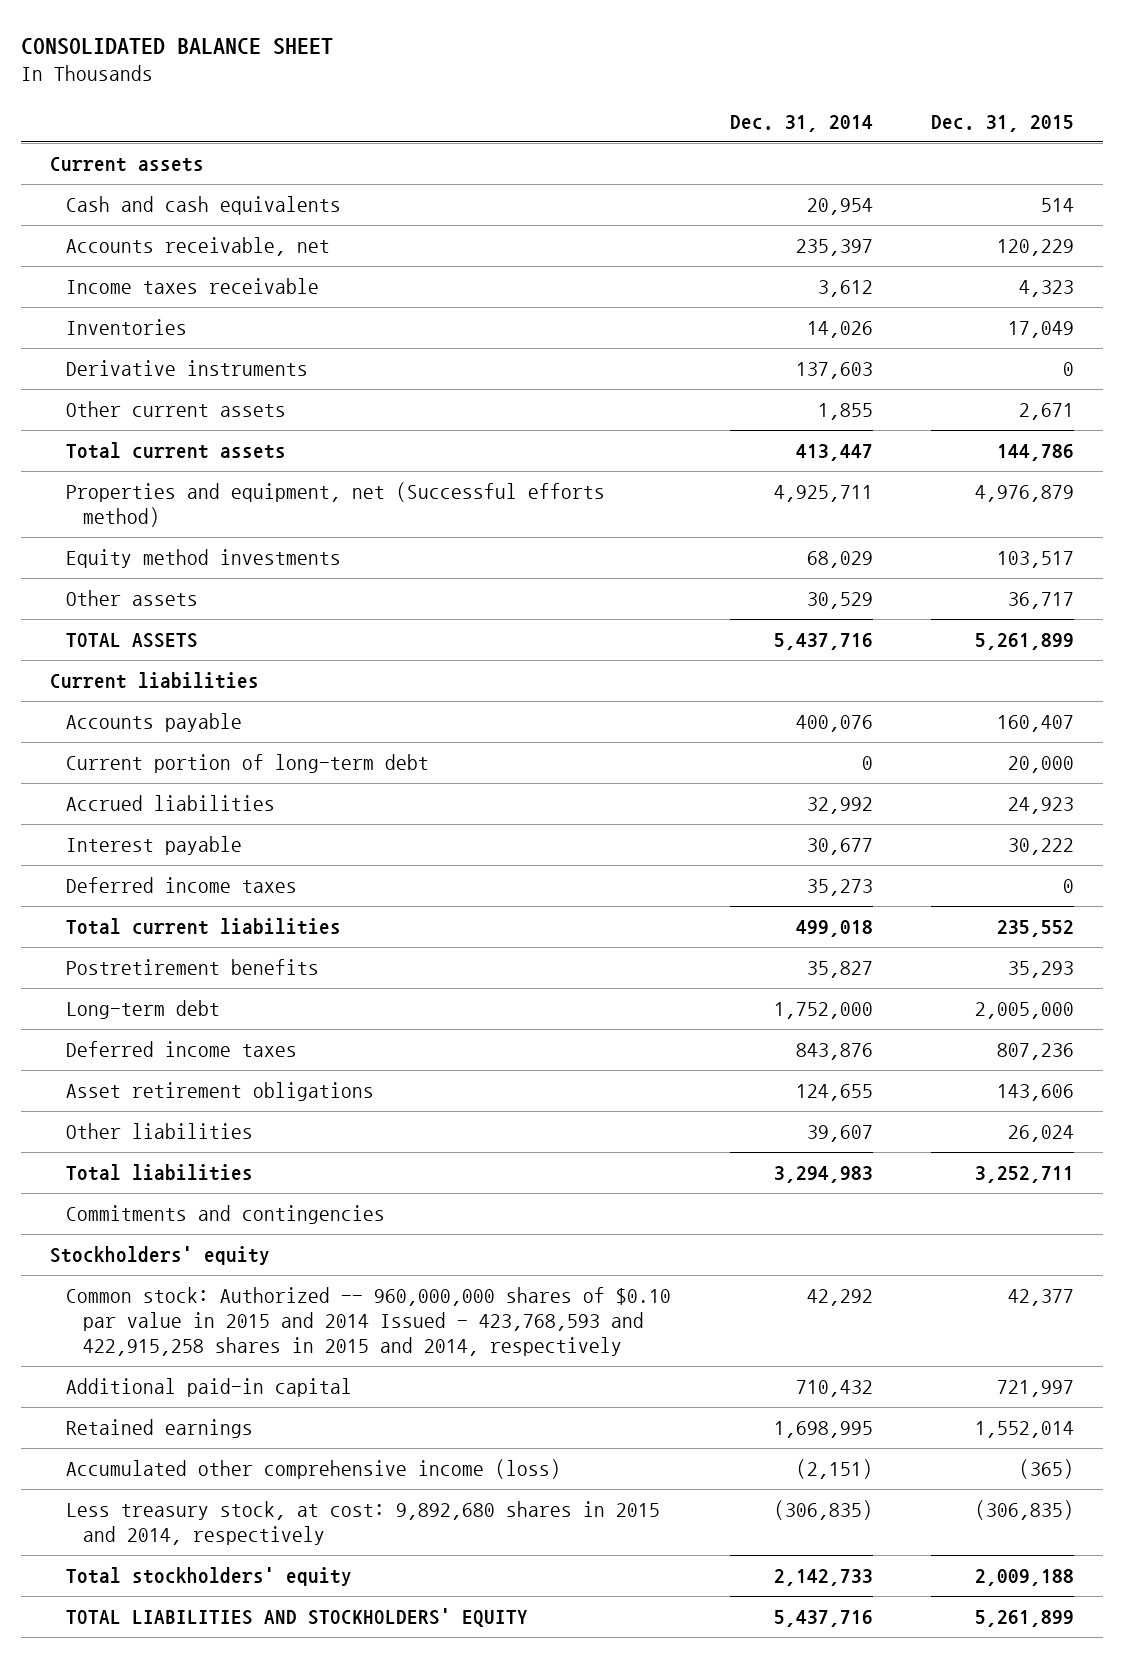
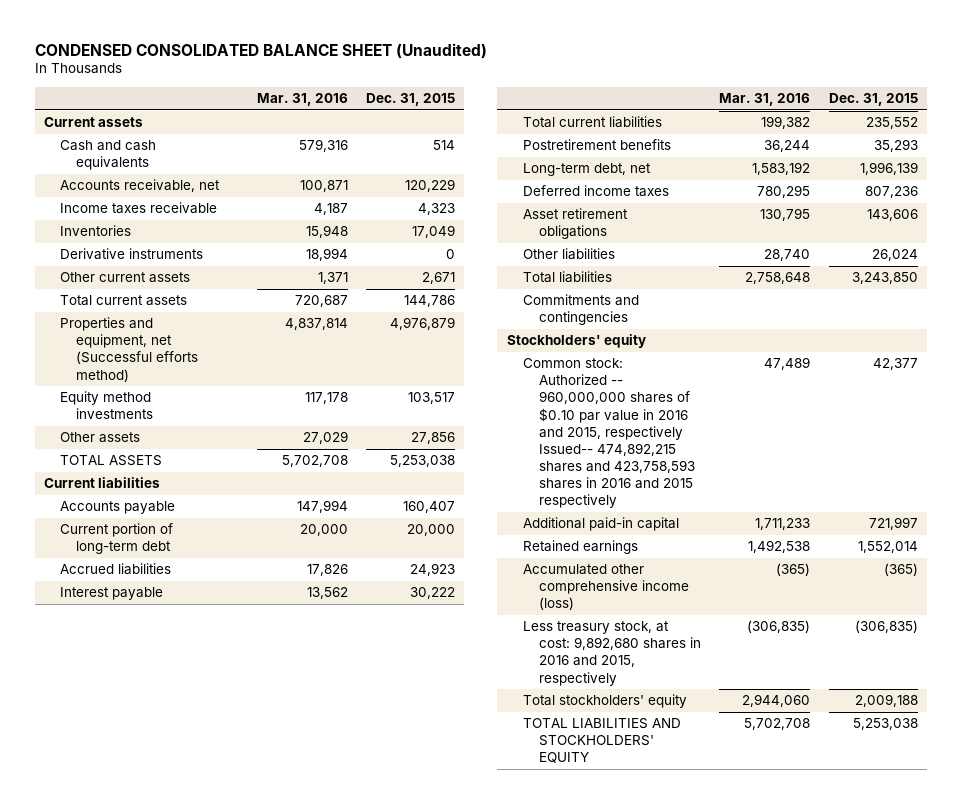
[20,37,333,55] CONSOLIDATED BALANCE SHEET -> [34,42,487,59] CONDENSED CONSOLIDATED BALANCE SHEET (Unaudited)
[729,114,873,132] Dec. 31, 2014 -> none
none -> [256,93,348,107] Mar. 31, 2016
[1008,592,1075,610] 36,717 -> [411,432,456,445] 27,856
[975,633,1075,651] 5,261,899 -> [390,455,456,468] 5,253,038
[66,877,298,894] Deferred income taxes -> none
[66,1000,221,1020] Long-term debt -> [522,163,651,177] Long-term debt, net
[975,1002,1075,1020] 2,005,000 -> [859,162,918,176] 1,996,139
[975,1166,1075,1184] 3,252,711 -> [851,272,918,285] 3,243,850
[66,1287,672,1356] Common stock: Authorized -- 960,000,000 shares of $0.10 par value in 2015 and 2014 Issued - 423,768,593 and 422,915,258 shares in 2015 and 2014, respectively -> [522,358,695,509] Common stock: Authorized -- 960,000,000 shares of $0.10 par value in 2016 and 2015, respectively Issued-- 474,892,215 shares and 423,758,593 shares in 2016 and 2015 respectively
[66,1501,661,1545] Less treasury stock, at cost: 9,892,680 shares in 2015 and 2014, respectively -> [522,621,701,686] Less treasury stock, at cost: 9,892,680 shares in 2016 and 2015, respectively
[975,1610,1075,1628] 5,261,899 -> [852,718,918,731] 5,253,038

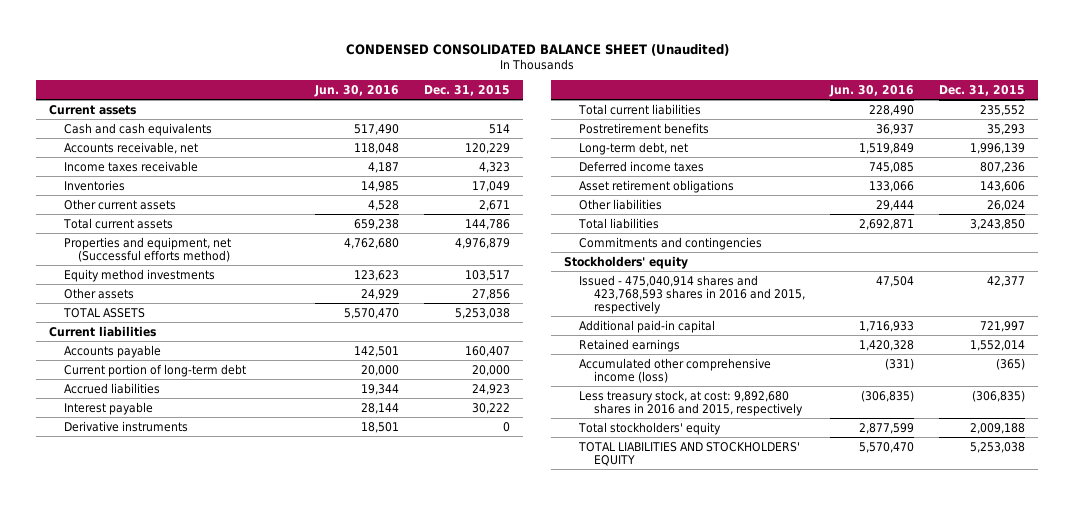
[256,93,348,107] Mar. 31, 2016 -> none
none -> [313,85,399,98] Jun. 30, 2016
[60,248,204,261] Derivative instruments -> [63,420,188,432] Derivative instruments
[522,358,695,509] Common stock: Authorized -- 960,000,000 shares of $0.10 par value in 2016 and 2015, respectively Issued-- 474,892,215 shares and 423,758,593 shares in 2016 and 2015 respectively -> [578,274,805,314] Issued - 475,040,914 shares and 423,768,593 shares in 2016 and 2015, respectively

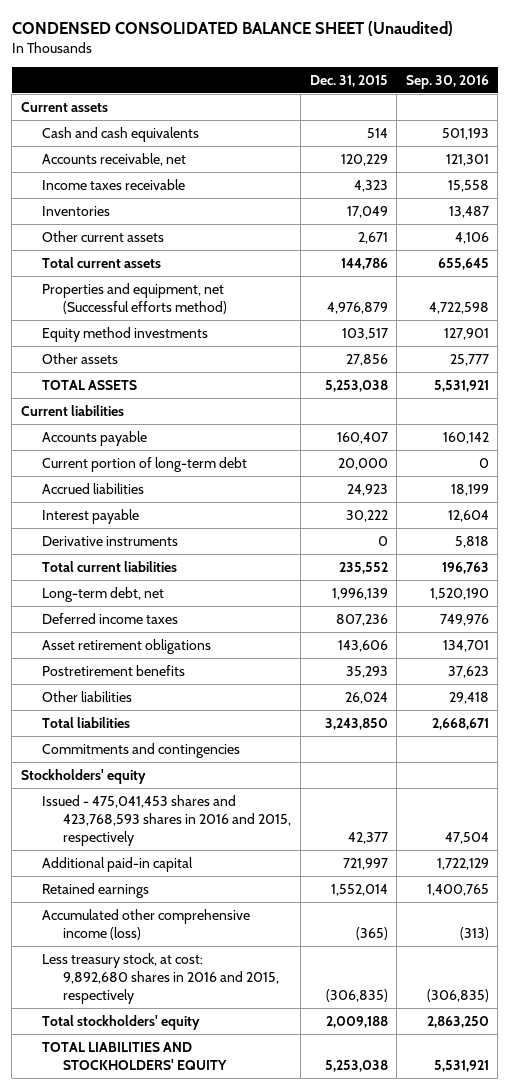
[313,85,399,98] Jun. 30, 2016 -> none
none -> [405,74,489,89] Sep. 30, 2016
[578,122,709,134] Postretirement benefits -> [42,664,186,676] Postretirement benefits
[578,274,805,314] Issued - 475,040,914 shares and 423,768,593 shares in 2016 and 2015, respectively -> [42,794,292,847] Issued - 475,041,453 shares and 423,768,593 shares in 2016 and 2015, respectively

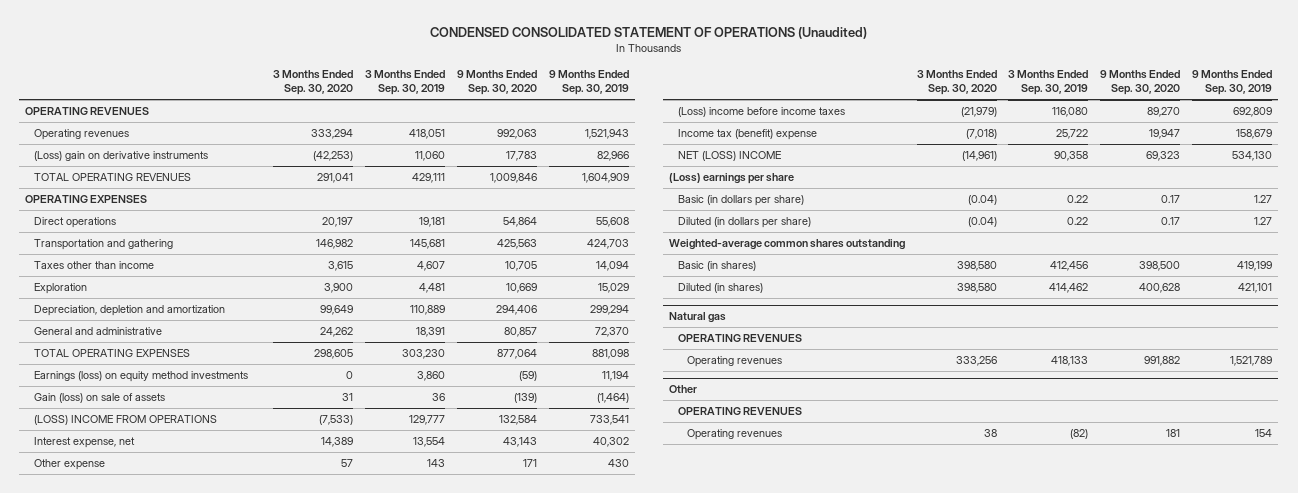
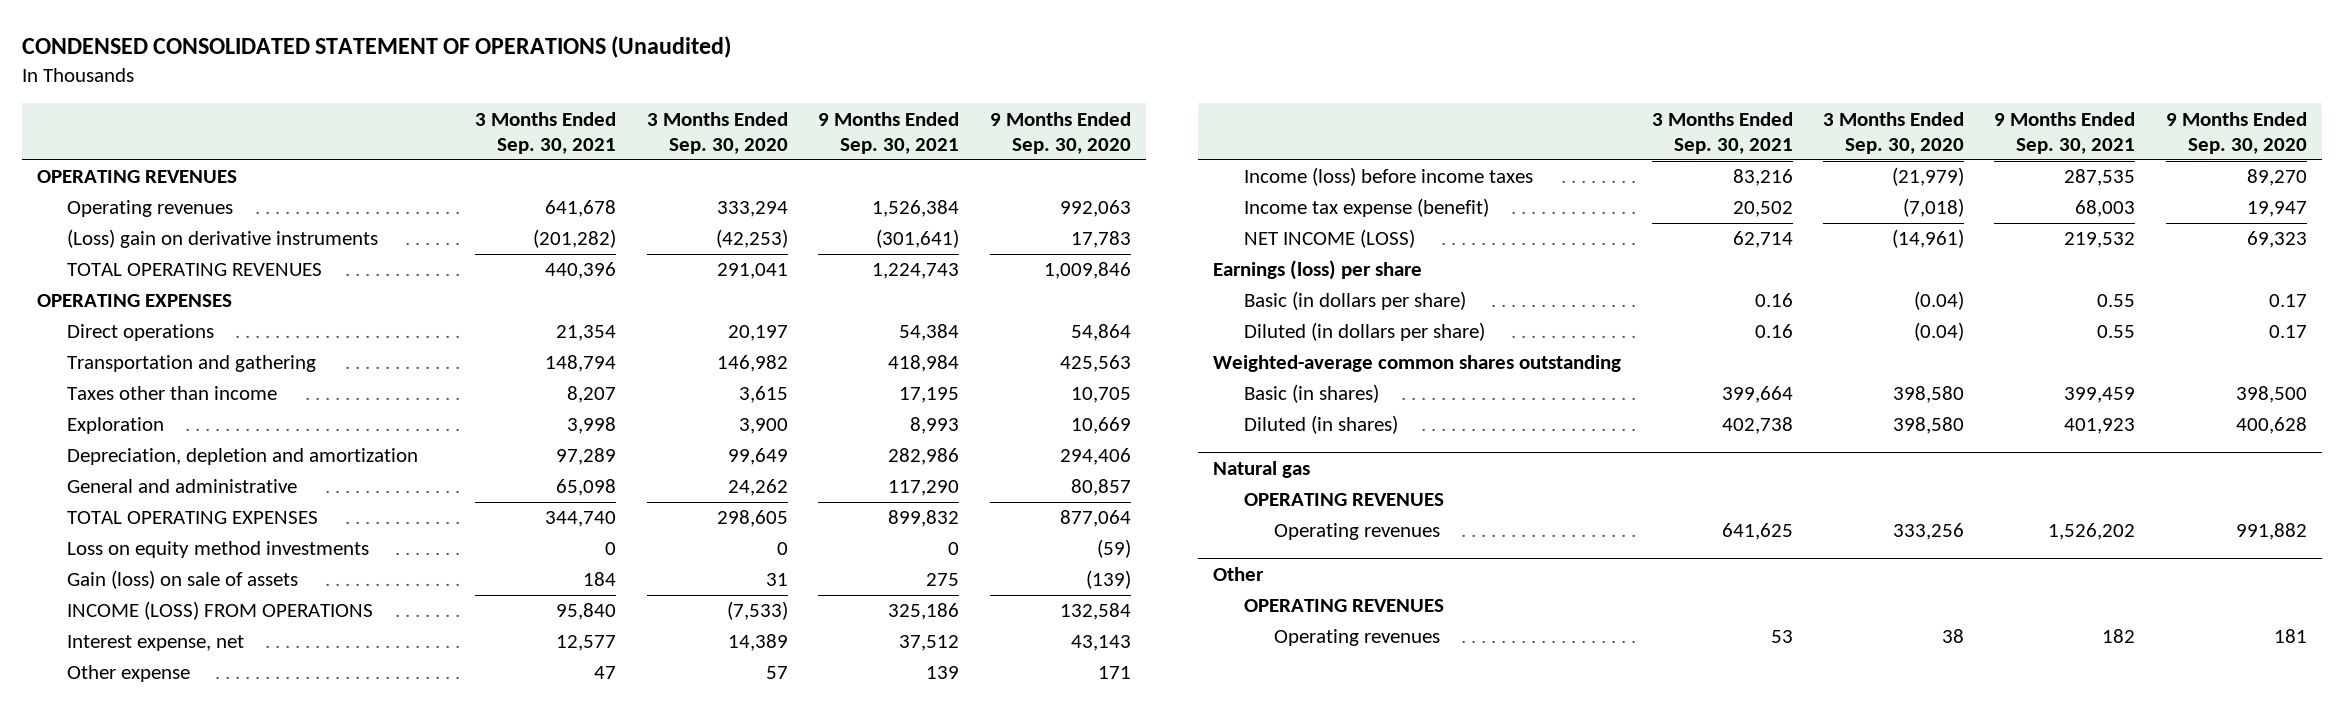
[365,70,446,96] 3 Months Ended Sep. 30, 2019 -> none
[548,70,629,96] 9 Months Ended Sep. 30, 2019 -> none
none -> [475,111,617,154] 3 Months Ended Sep. 30, 2021
none -> [818,111,960,154] 9 Months Ended Sep. 30, 2021
[34,370,249,382] Earnings (loss) on equity method investments -> [67,541,370,559] Loss on equity method investments
[34,414,218,425] (LOSS) INCOME FROM OPERATIONS -> [67,601,374,621] INCOME (LOSS) FROM OPERATIONS
[677,106,845,117] (Loss) income before income taxes -> [1243,167,1533,187] Income (loss) before income taxes
[677,128,817,140] Income tax (benefit) expense -> [1243,198,1489,218] Income tax expense (benefit)
[677,150,781,161] NET (LOSS) INCOME -> [1243,229,1415,249] NET INCOME (LOSS)
[668,172,794,184] (Loss) earnings per share -> [1213,260,1423,281] Earnings (loss) per share

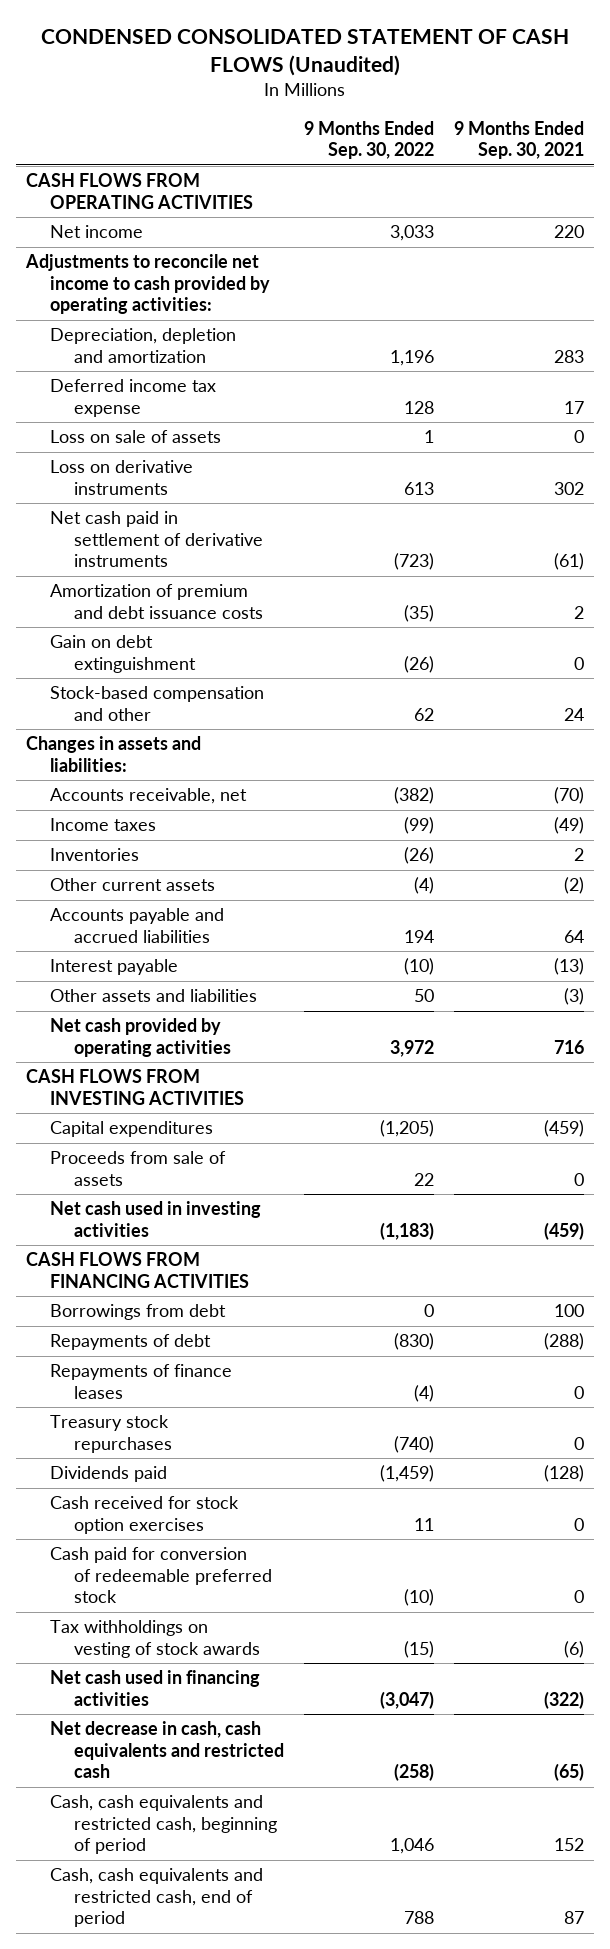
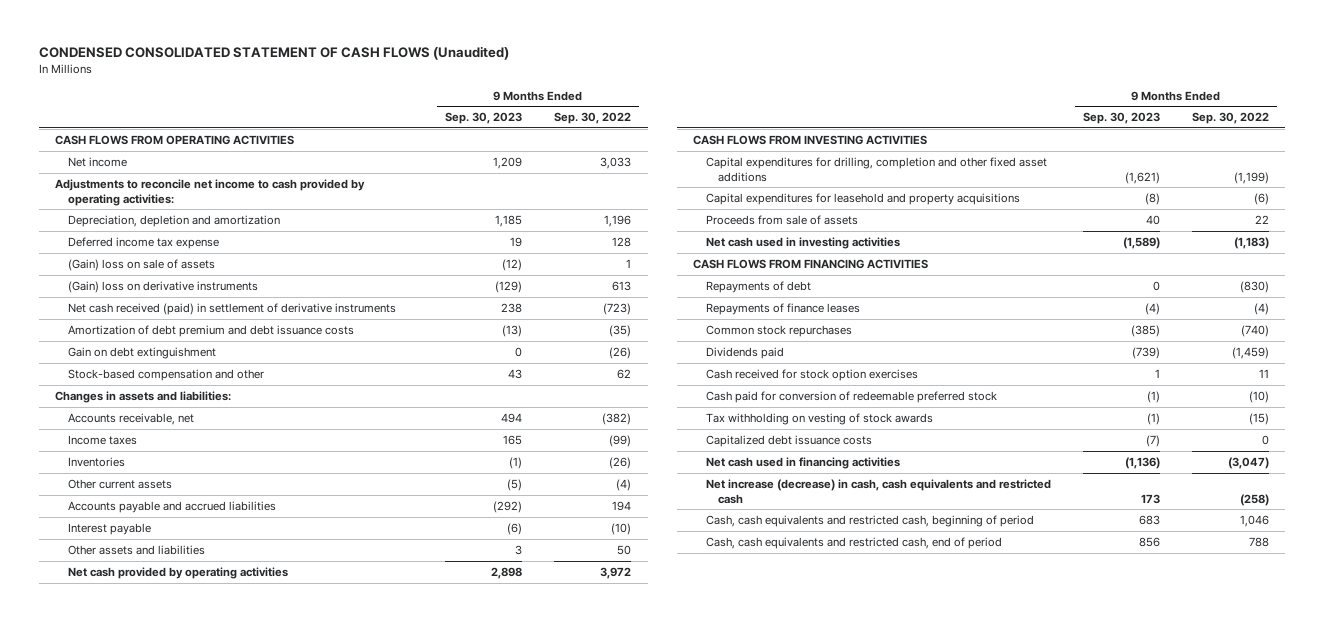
[453,120,584,160] 9 Months Ended Sep. 30, 2021 -> none
none -> [445,112,523,125] Sep. 30, 2023
[50,430,222,444] Loss on sale of assets -> [68,258,216,271] (Gain) loss on sale of assets
[50,460,194,495] Loss on derivative instruments -> [68,280,259,293] (Gain) loss on derivative instruments
[50,511,264,568] Net cash paid in settlement of derivative instruments -> [68,302,397,315] Net cash received (paid) in settlement of derivative instruments
[50,584,264,619] Amortization of premium and debt issuance costs -> [68,324,355,337] Amortization of debt premium and debt issuance costs
[50,1121,214,1138] Capital expenditures -> [705,156,1047,182] Capital expenditures for drilling, completion and other fixed asset additions
[379,1120,434,1138] (1,205) -> [1233,171,1269,184] (1,199)
none -> [705,192,1020,205] Capital expenditures for leasehold and property acquisitions
[50,1304,227,1321] Borrowings from debt -> none
[50,1415,173,1453] Treasury stock repurchases -> [705,324,852,337] Common stock repurchases
[50,1620,261,1658] Tax withholdings on vesting of stock awards -> [705,412,933,425] Tax withholding on vesting of stock awards
none -> [705,434,872,447] Capitalized debt issuance costs
[50,1721,285,1779] Net decrease in cash, cash equivalents and restricted cash -> [705,478,1051,504] Net increase (decrease) in cash, cash equivalents and restricted cash

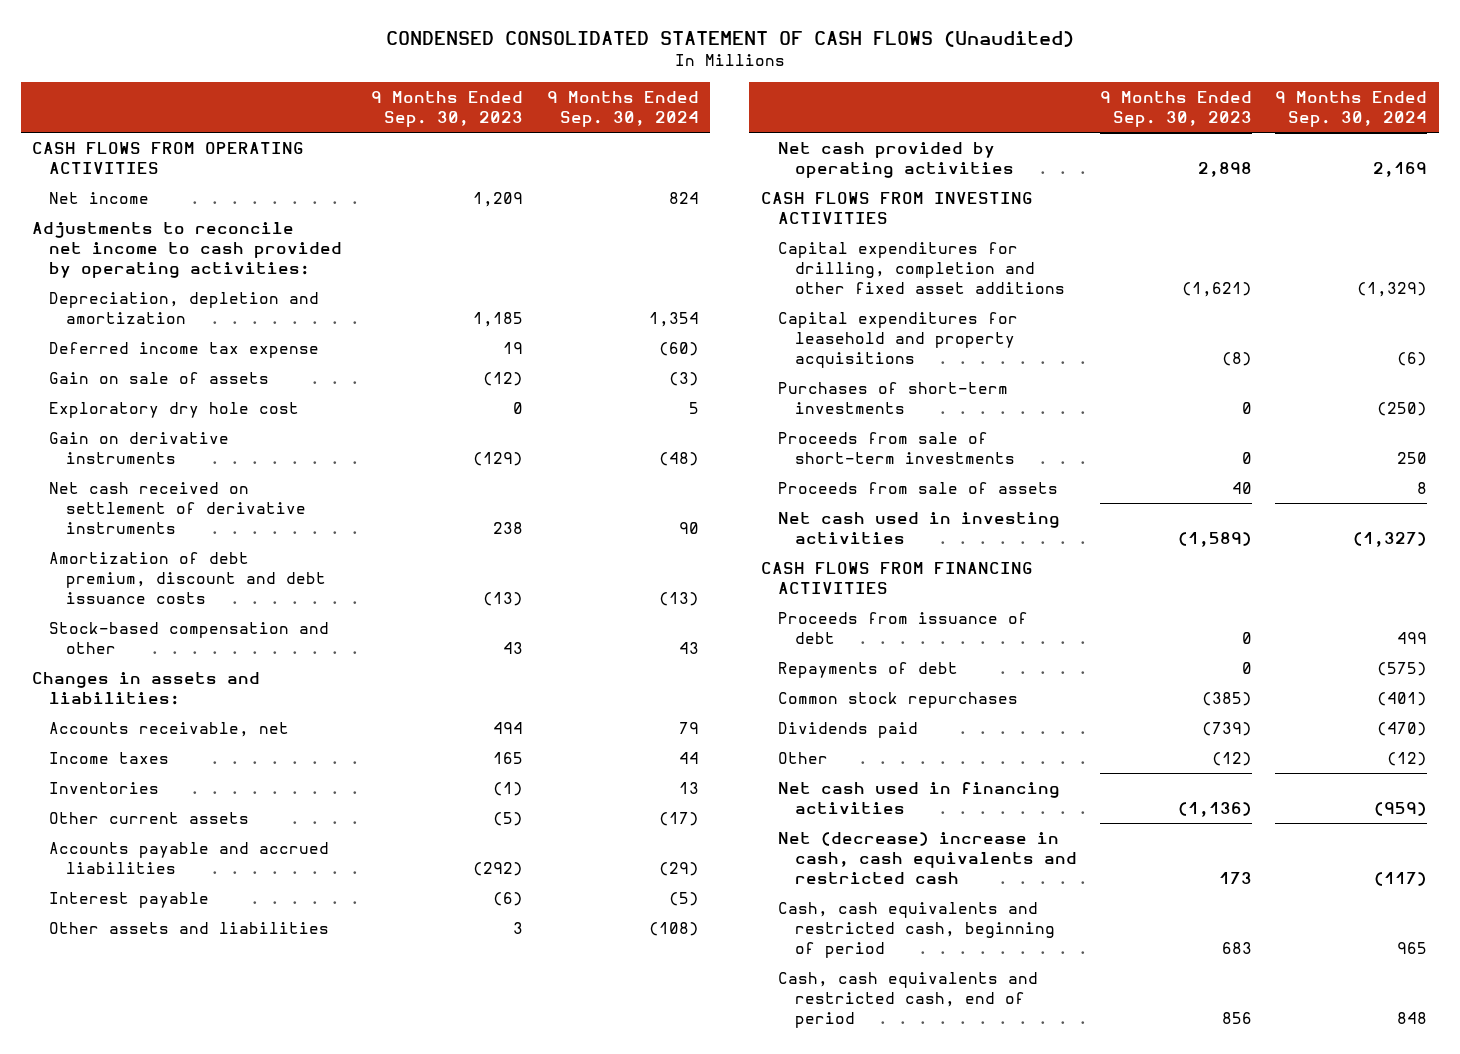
[554,112,632,125] Sep. 30, 2022 -> none
none -> [546,90,699,127] 9 Months Ended Sep. 30, 2024
[68,346,217,359] Gain on debt extinguishment -> none
[68,258,216,271] (Gain) loss on sale of assets -> [49,372,270,385] Gain on sale of assets
none -> [49,402,300,419] Exploratory dry hole cost
[68,280,259,293] (Gain) loss on derivative instruments -> [49,432,230,465] Gain on derivative instruments
[68,302,397,315] Net cash received (paid) in settlement of derivative instruments -> [49,482,307,535] Net cash received on settlement of derivative instruments
[68,324,355,337] Amortization of debt premium and debt issuance costs -> [49,552,327,605] Amortization of debt premium, discount and debt issuance costs
none -> [777,382,1008,415] Purchases of short-term investments
none -> [777,432,1015,465] Proceeds from sale of short-term investments
none -> [777,612,1028,645] Proceeds from issuance of debt
[705,302,860,315] Repayments of finance leases -> none
[705,368,918,381] Cash received for stock option exercises -> none
[705,390,997,403] Cash paid for conversion of redeemable preferred stock -> none
[705,412,933,425] Tax withholding on vesting of stock awards -> none
[705,434,872,447] Capitalized debt issuance costs -> none
none -> [777,752,828,765] Other
[705,478,1051,504] Net increase (decrease) in cash, cash equivalents and restricted cash -> [777,832,1077,885] Net (decrease) increase in cash, cash equivalents and restricted cash

